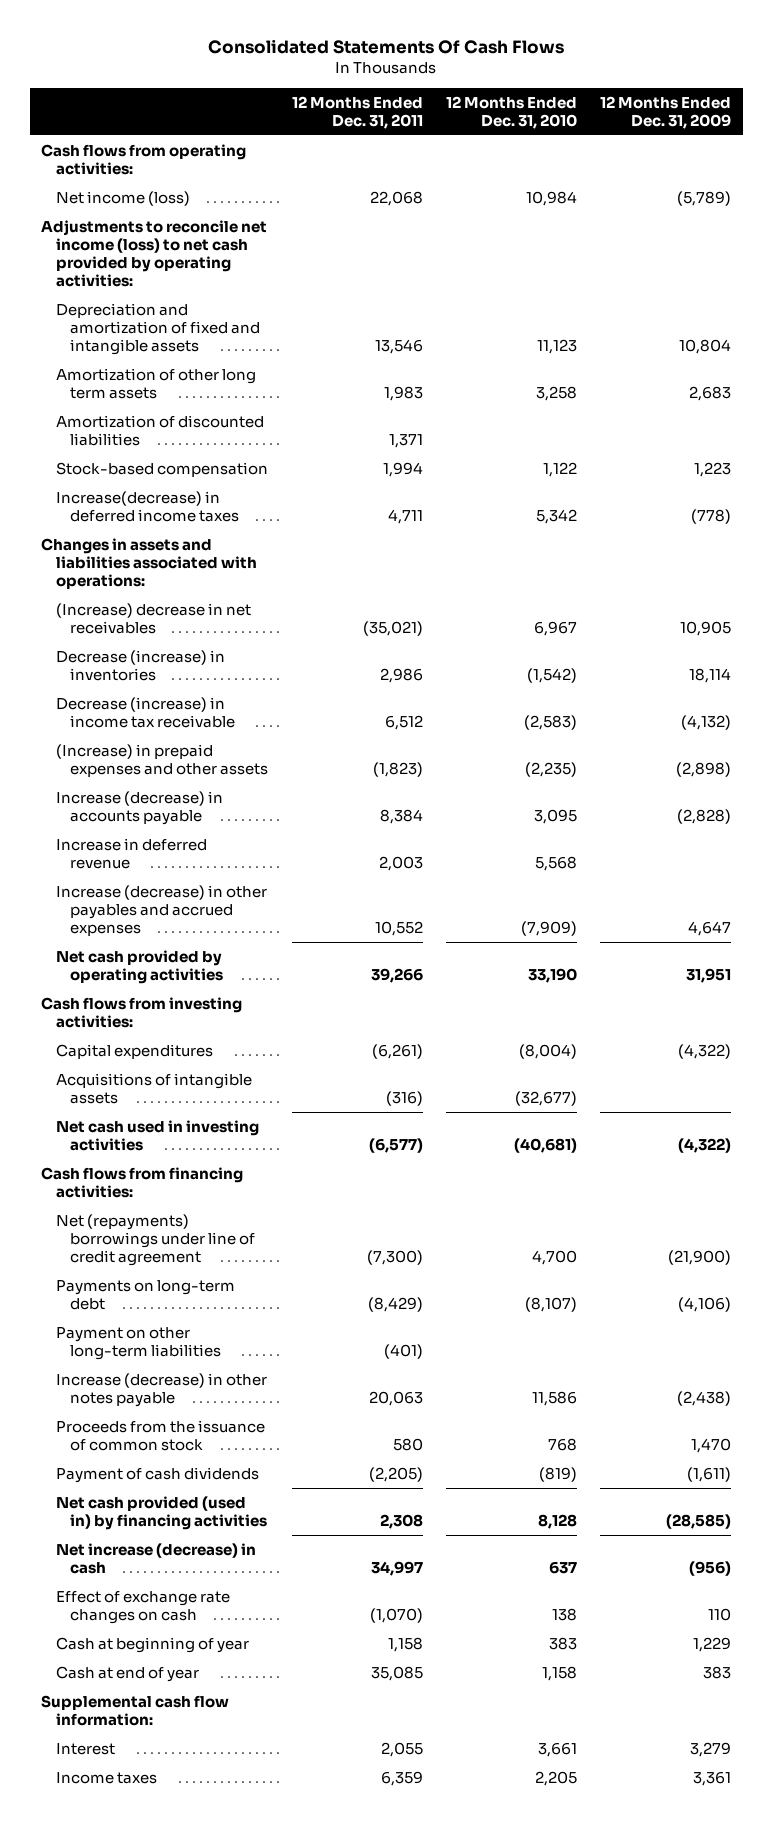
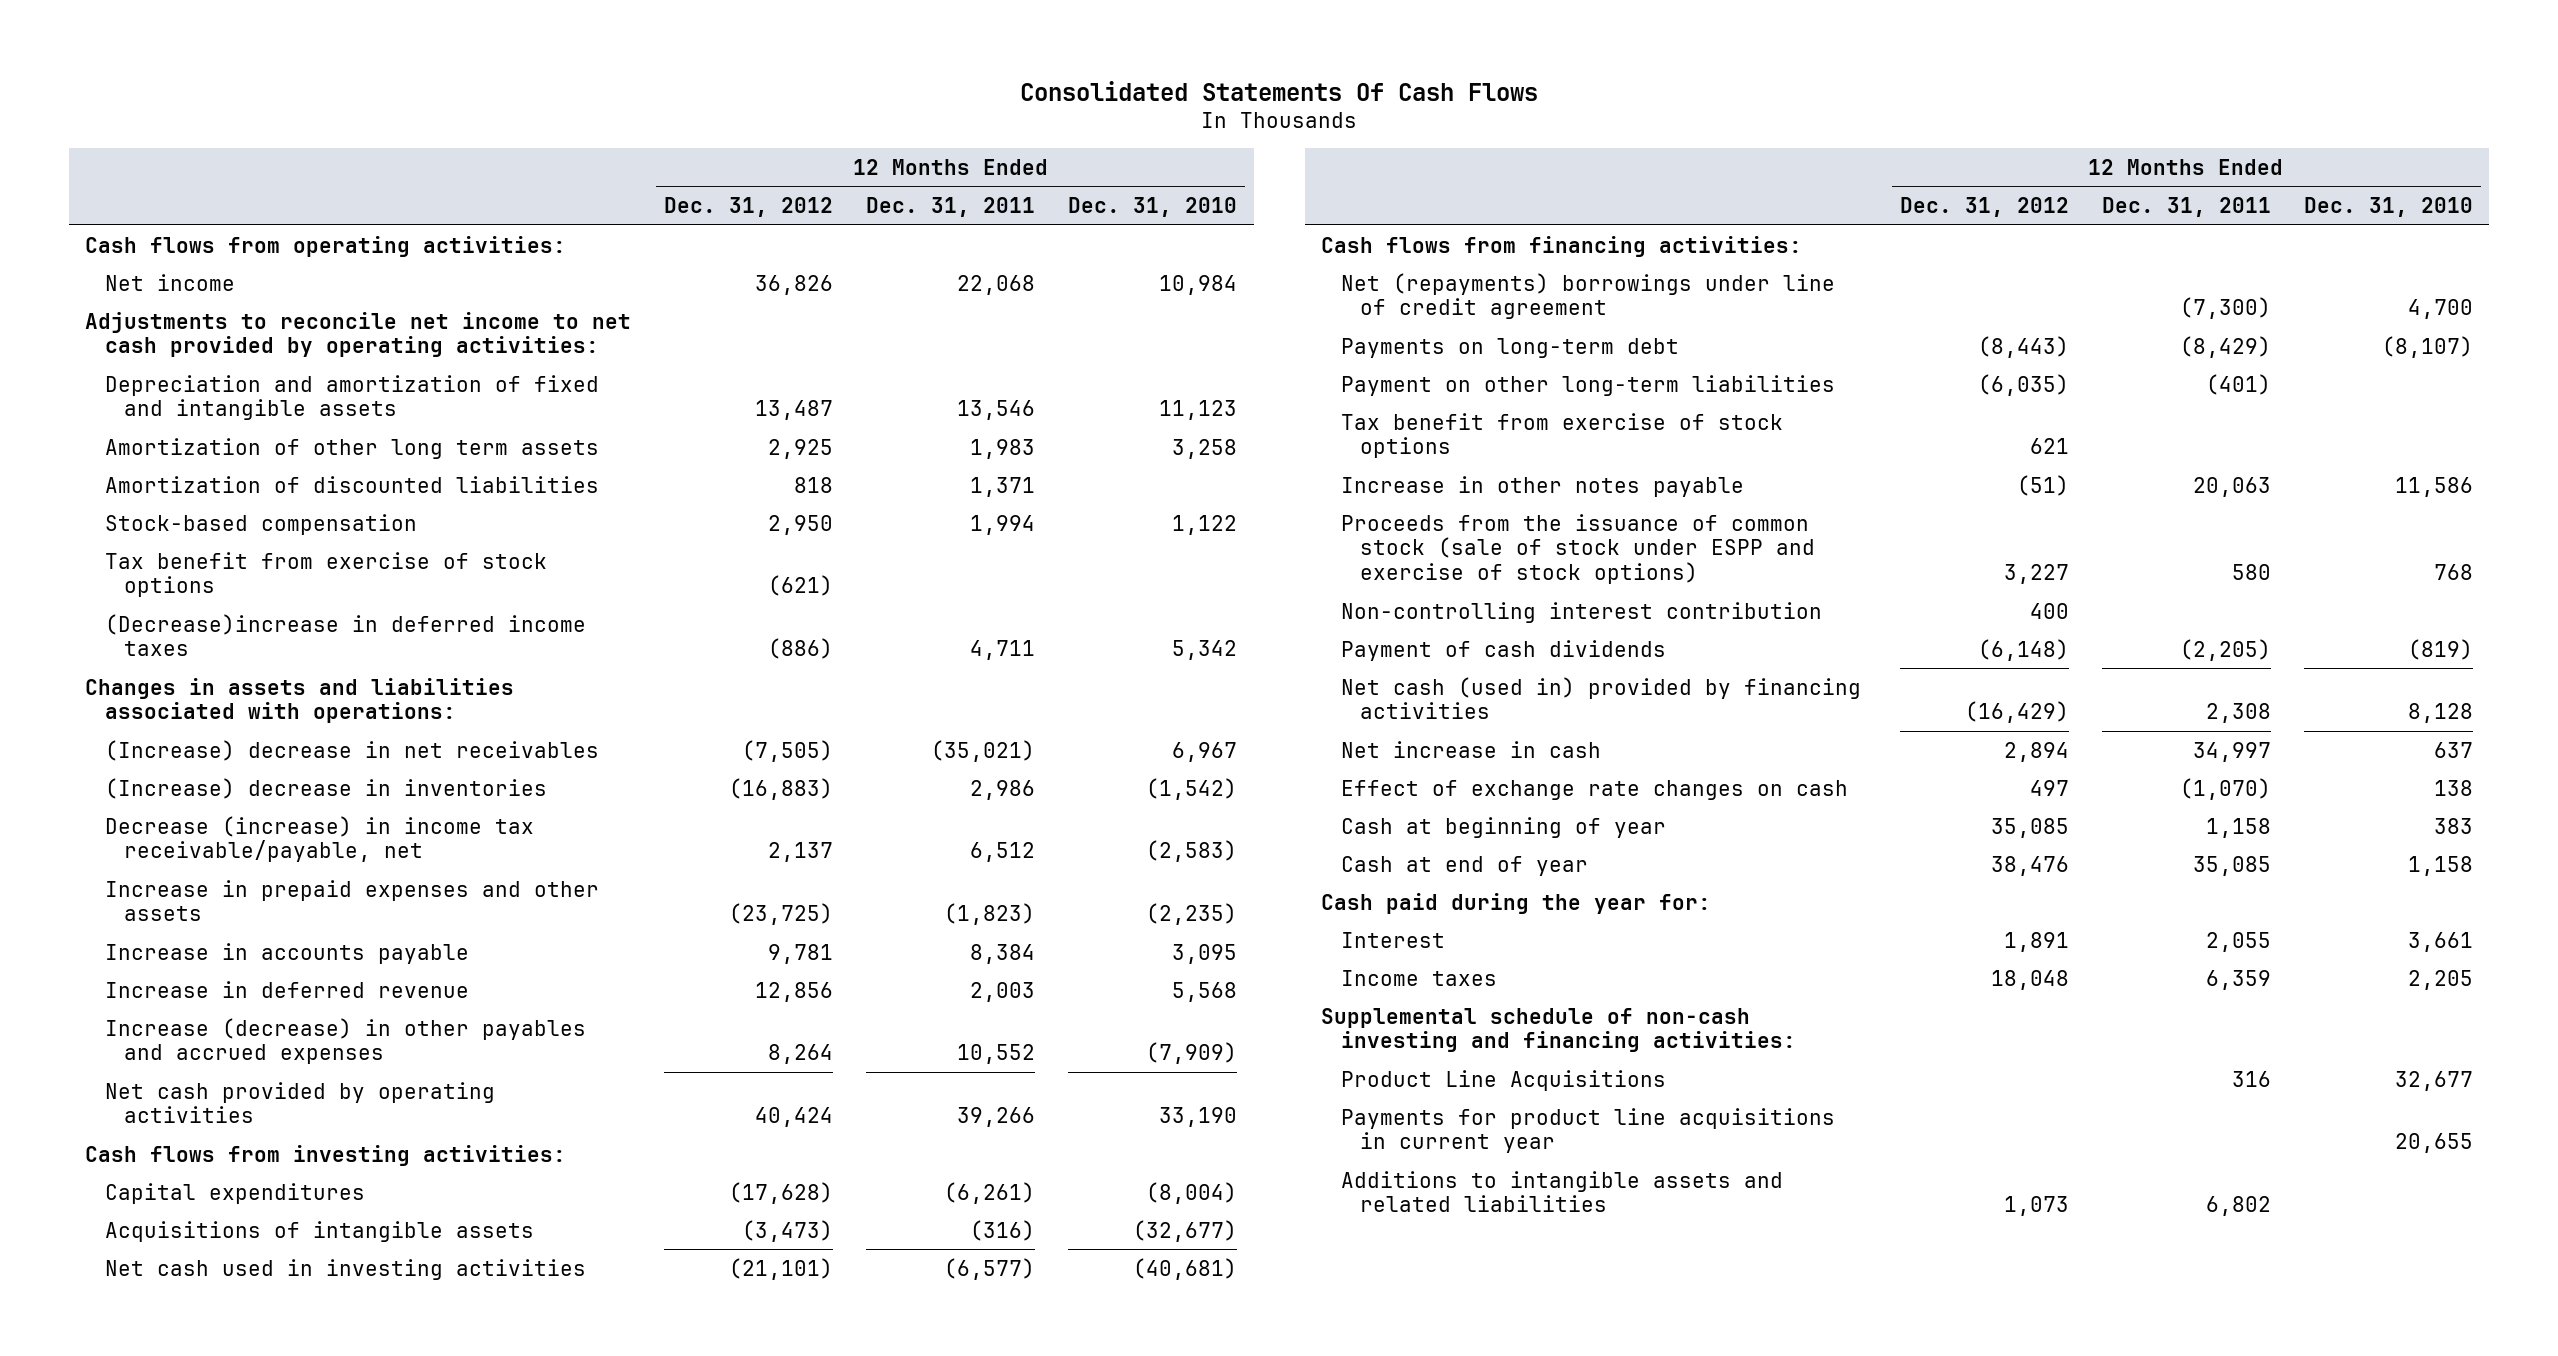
[600,95,732,129] 12 Months Ended Dec. 31, 2009 -> none
none -> [664,197,834,218] Dec. 31, 2012
[55,190,190,206] Net income (loss) -> [104,273,235,291] Net income
[41,219,268,287] Adjustments to reconcile net income (loss) to net cash provided by operating activities: -> [85,311,632,358] Adjustments to reconcile net income to net cash provided by operating activities:
none -> [104,551,547,598] Tax benefit from exercise of stock options
[55,490,240,522] Increase(decrease) in deferred income taxes -> [104,613,586,657] (Decrease)increase in deferred income taxes
[55,649,225,681] Decrease (increase) in inventories -> [104,777,547,799] (Increase) decrease in inventories
[55,696,236,728] Decrease (increase) in income tax receivable -> [104,815,534,863] Decrease (increase) in income tax receivable/payable, net
[55,743,269,777] (Increase) in prepaid expenses and other assets -> [104,879,599,922] Increase in prepaid expenses and other assets
[55,790,223,825] Increase (decrease) in accounts payable -> [104,942,469,964] Increase in accounts payable
none -> [1340,412,1783,459] Tax benefit from exercise of stock options
[55,1372,267,1407] Increase (decrease) in other notes payable -> [1340,475,1744,497] Increase in other notes payable
[55,1419,265,1451] Proceeds from the issuance of common stock -> [1340,513,1816,585] Proceeds from the issuance of common stock (sale of stock under ESPP and exercise of stock options)
none -> [1340,601,1822,623] Non-controlling interest contribution
[55,1495,268,1530] Net cash provided (used in) by financing activities -> [1340,676,1861,720] Net cash (used in) provided by financing activities
[55,1542,256,1574] Net increase (decrease) in cash -> [1340,740,1601,758] Net increase in cash
[41,1694,230,1726] Supplemental cash flow information: -> none
none -> [1321,892,1712,914] Cash paid during the year for:
none -> [1321,1007,1796,1053] Supplemental schedule of non-cash investing and financing activities:
none -> [1340,1069,1666,1091] Product Line Acquisitions
none -> [1340,1107,1835,1154] Payments for product line acquisitions in current year
none -> [1340,1170,1783,1213] Additions to intangible assets and related liabilities

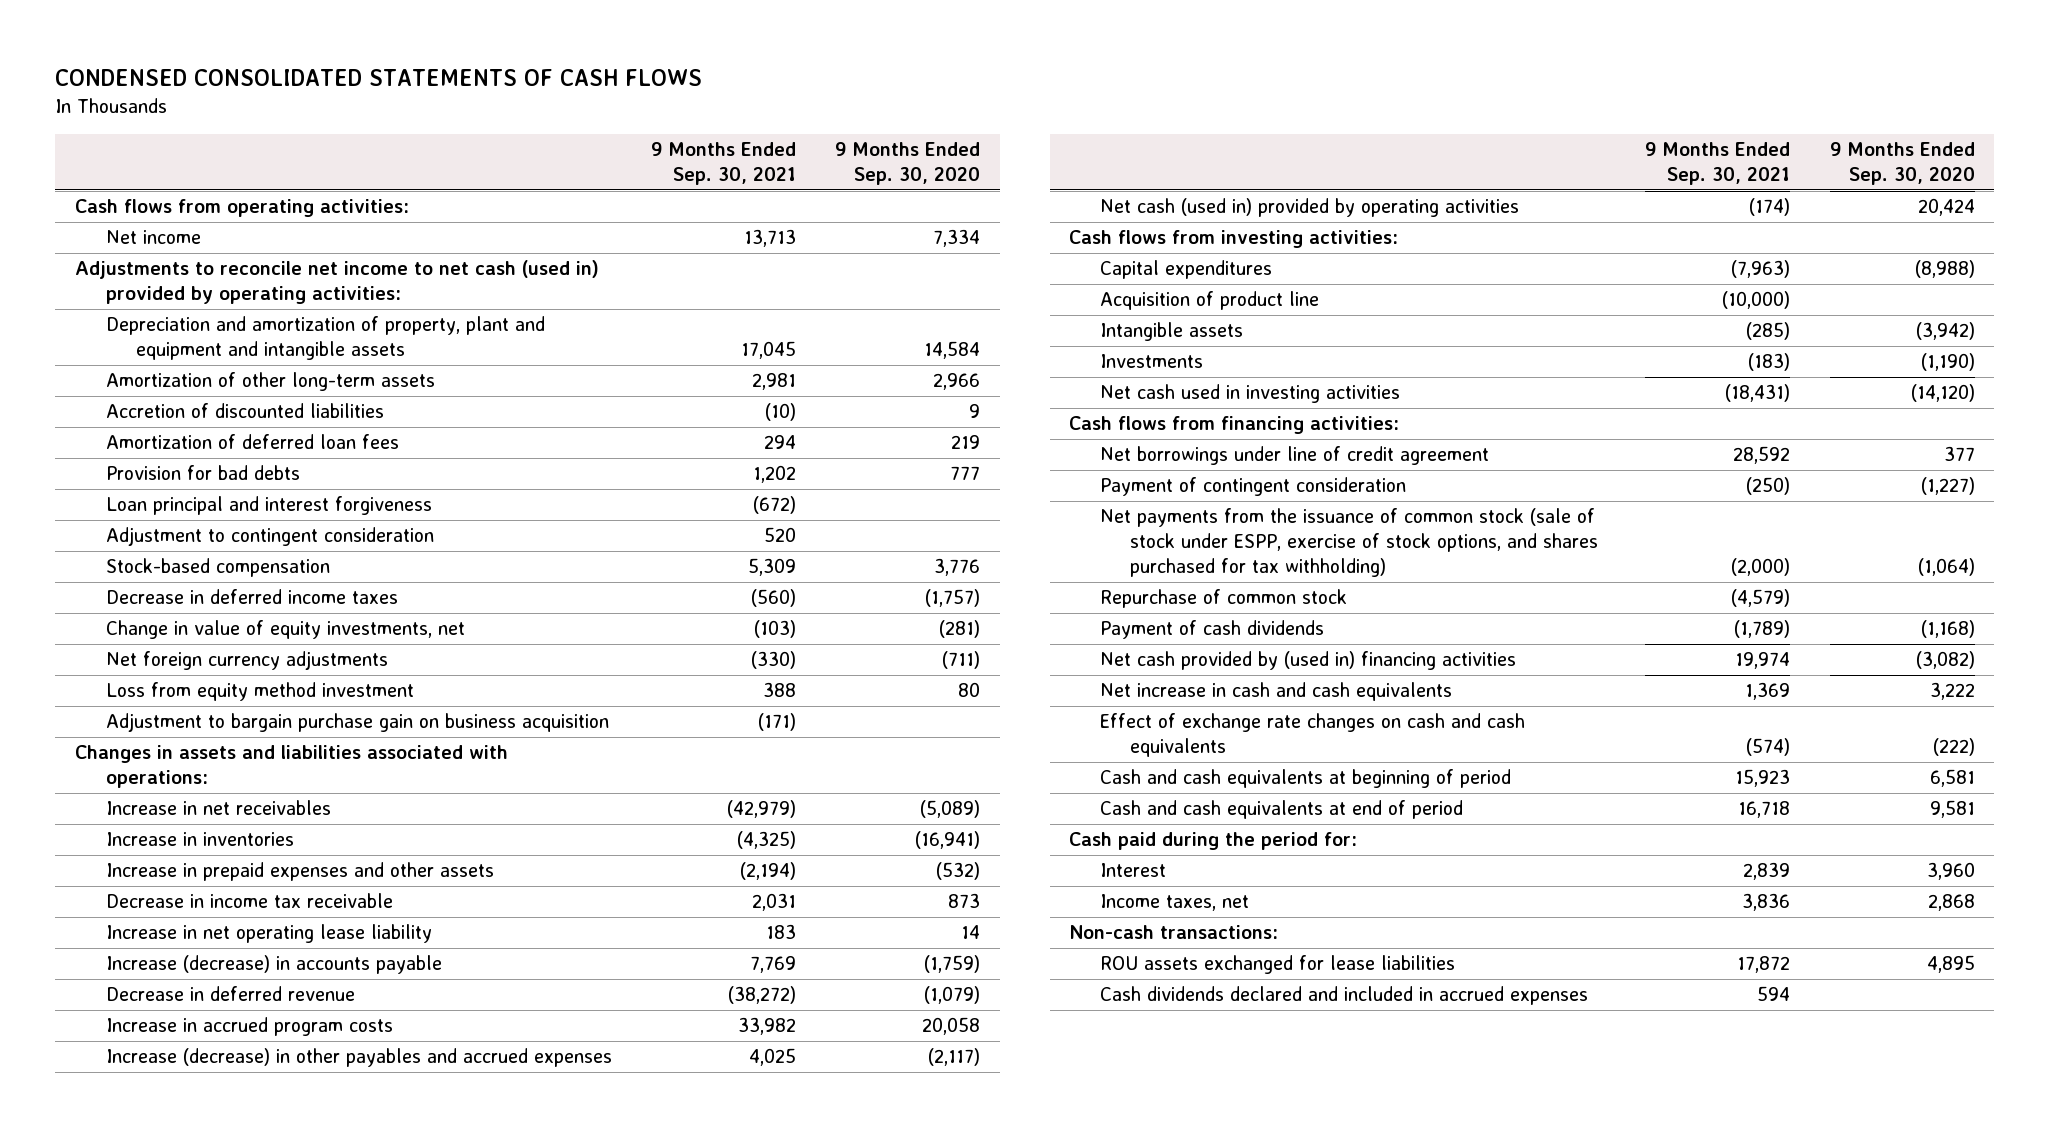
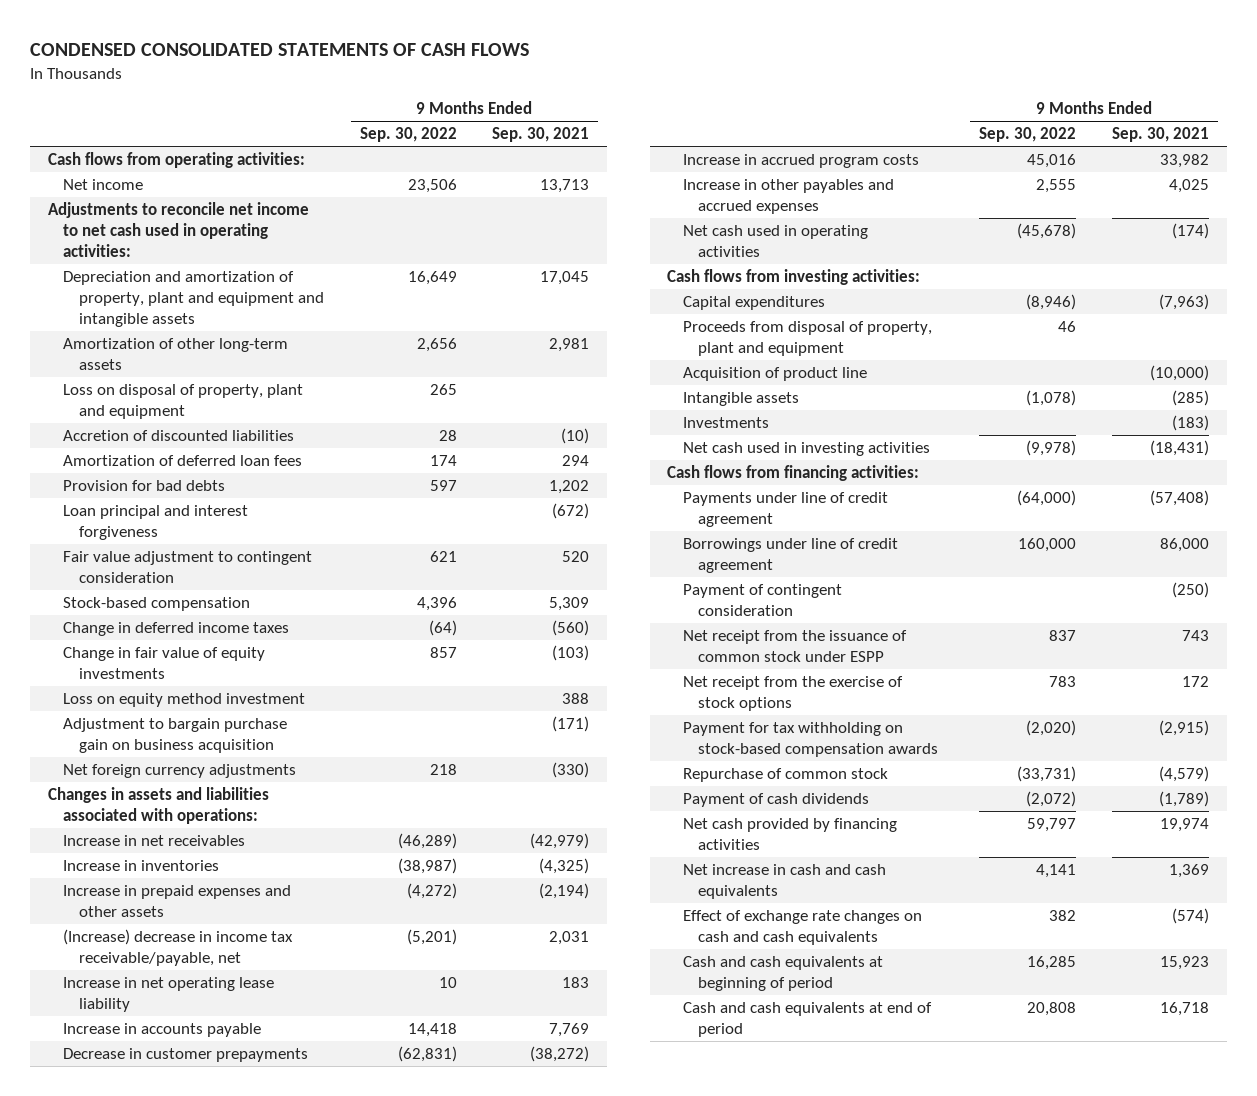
[835,141,981,185] 9 Months Ended Sep. 30, 2020 -> none
none -> [359,127,457,143] Sep. 30, 2022
[75,260,600,305] Adjustments to reconcile net income to net cash (used in) provided by operating activities: -> [47,202,309,258] Adjustments to reconcile net income to net cash used in operating activities:
none -> [63,384,304,420] Loss on disposal of property, plant and equipment
[105,527,434,547] Adjustment to contingent consideration -> [63,551,313,584] Fair value adjustment to contingent consideration
[105,589,398,605] Decrease in deferred income taxes -> [63,622,290,637] Change in deferred income taxes
[105,620,465,640] Change in value of equity investments, net -> [63,647,266,680] Change in fair value of equity investments
[105,682,414,702] Loss from equity method investment -> [63,693,306,708] Loss on equity method investment
[105,651,388,671] Net foreign currency adjustments -> [63,764,297,779] Net foreign currency adjustments
[105,893,393,909] Decrease in income tax receivable -> [63,929,294,967] (Increase) decrease in income tax receivable/payable, net
[105,955,442,975] Increase (decrease) in accounts payable -> [63,1023,262,1038] Increase in accounts payable
[105,986,355,1002] Decrease in deferred revenue -> [63,1048,309,1063] Decrease in customer prepayments
[105,1048,612,1068] Increase (decrease) in other payables and accrued expenses -> [682,179,894,215] Increase in other payables and accrued expenses
[1099,198,1519,218] Net cash (used in) provided by operating activities -> [682,225,868,258] Net cash used in operating activities
none -> [682,321,932,357] Proceeds from disposal of property, plant and equipment
none -> [682,492,888,528] Payments under line of credit agreement
[1099,446,1489,466] Net borrowings under line of credit agreement -> [682,538,898,574] Borrowings under line of credit agreement
[1733,446,1791,465] 28,592 -> [1159,538,1209,553] 86,000
[1099,508,1599,578] Net payments from the issuance of common stock (sale of stock under ESPP, exercise of stock options, and shares purchased for tax withholding) -> [682,630,907,663] Net receipt from the issuance of common stock under ESPP
[1731,558,1791,577] (2,000) -> [1181,630,1209,642] 743
none -> [682,676,903,712] Net receipt from the exercise of stock options
none -> [682,722,939,758] Payment for tax withholding on stock-based compensation awards
[1099,651,1516,671] Net cash provided by (used in) financing activities -> [682,818,897,851] Net cash provided by financing activities
[1069,832,1358,851] Cash paid during the period for: -> none
[1099,863,1166,878] Interest -> none
[1099,894,1249,912] Income taxes, net -> none
[1069,925,1279,940] Non-cash transactions: -> none
[1099,955,1455,975] ROU assets exchanged for lease liabilities -> none
[1099,986,1588,1006] Cash dividends declared and included in accrued expenses -> none

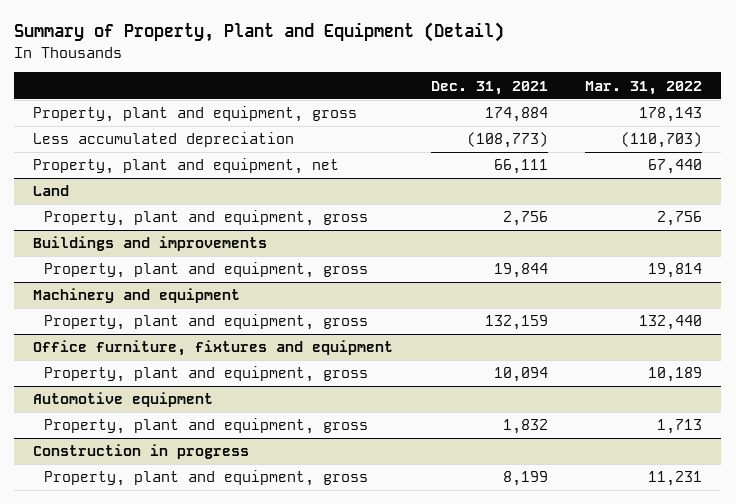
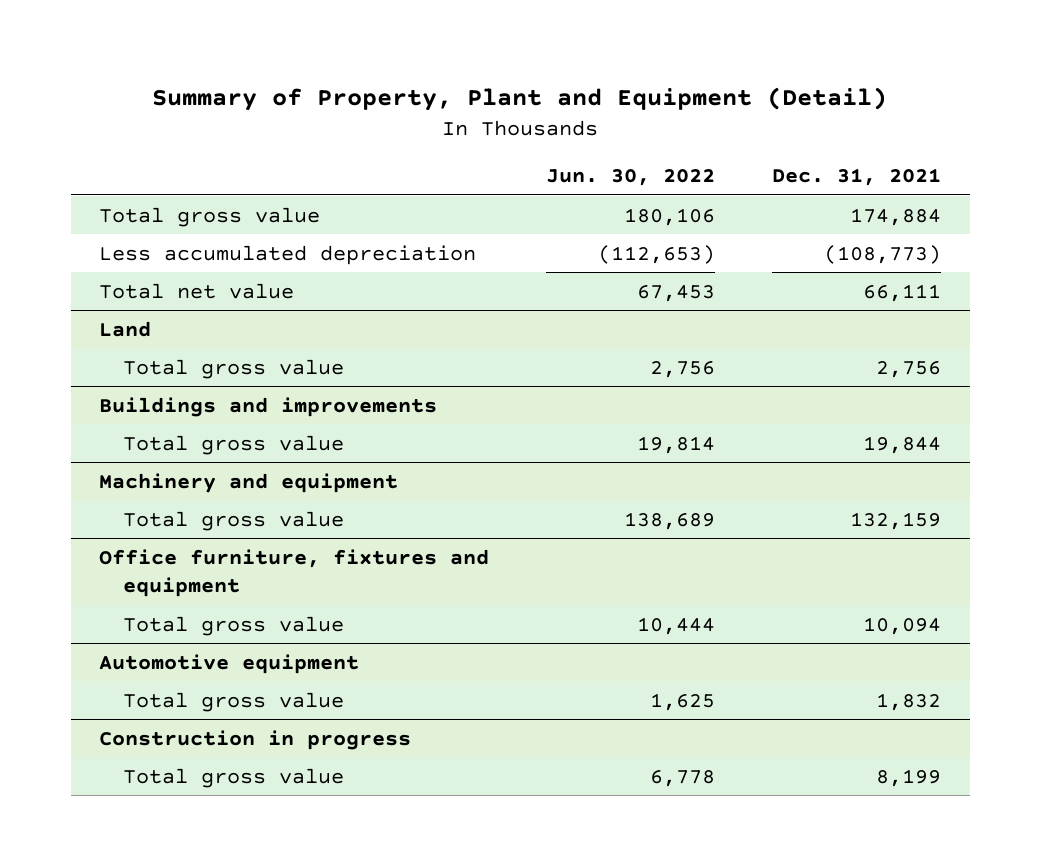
[585,80,703,95] Mar. 31, 2022 -> none
none -> [546,169,716,187] Jun. 30, 2022
[33,106,358,123] Property, plant and equipment, gross -> [99,206,321,227] Total gross value
[33,158,340,175] Property, plant and equipment, net -> [99,282,295,299] Total net value
[44,210,369,227] Property, plant and equipment, gross -> [123,358,345,379] Total gross value
[44,262,369,279] Property, plant and equipment, gross -> [123,434,345,455] Total gross value
[44,314,369,331] Property, plant and equipment, gross -> [123,510,345,531] Total gross value
[44,366,369,383] Property, plant and equipment, gross -> [123,615,345,636] Total gross value
[44,418,369,435] Property, plant and equipment, gross -> [123,691,345,712] Total gross value
[44,470,369,487] Property, plant and equipment, gross -> [123,767,345,788] Total gross value

